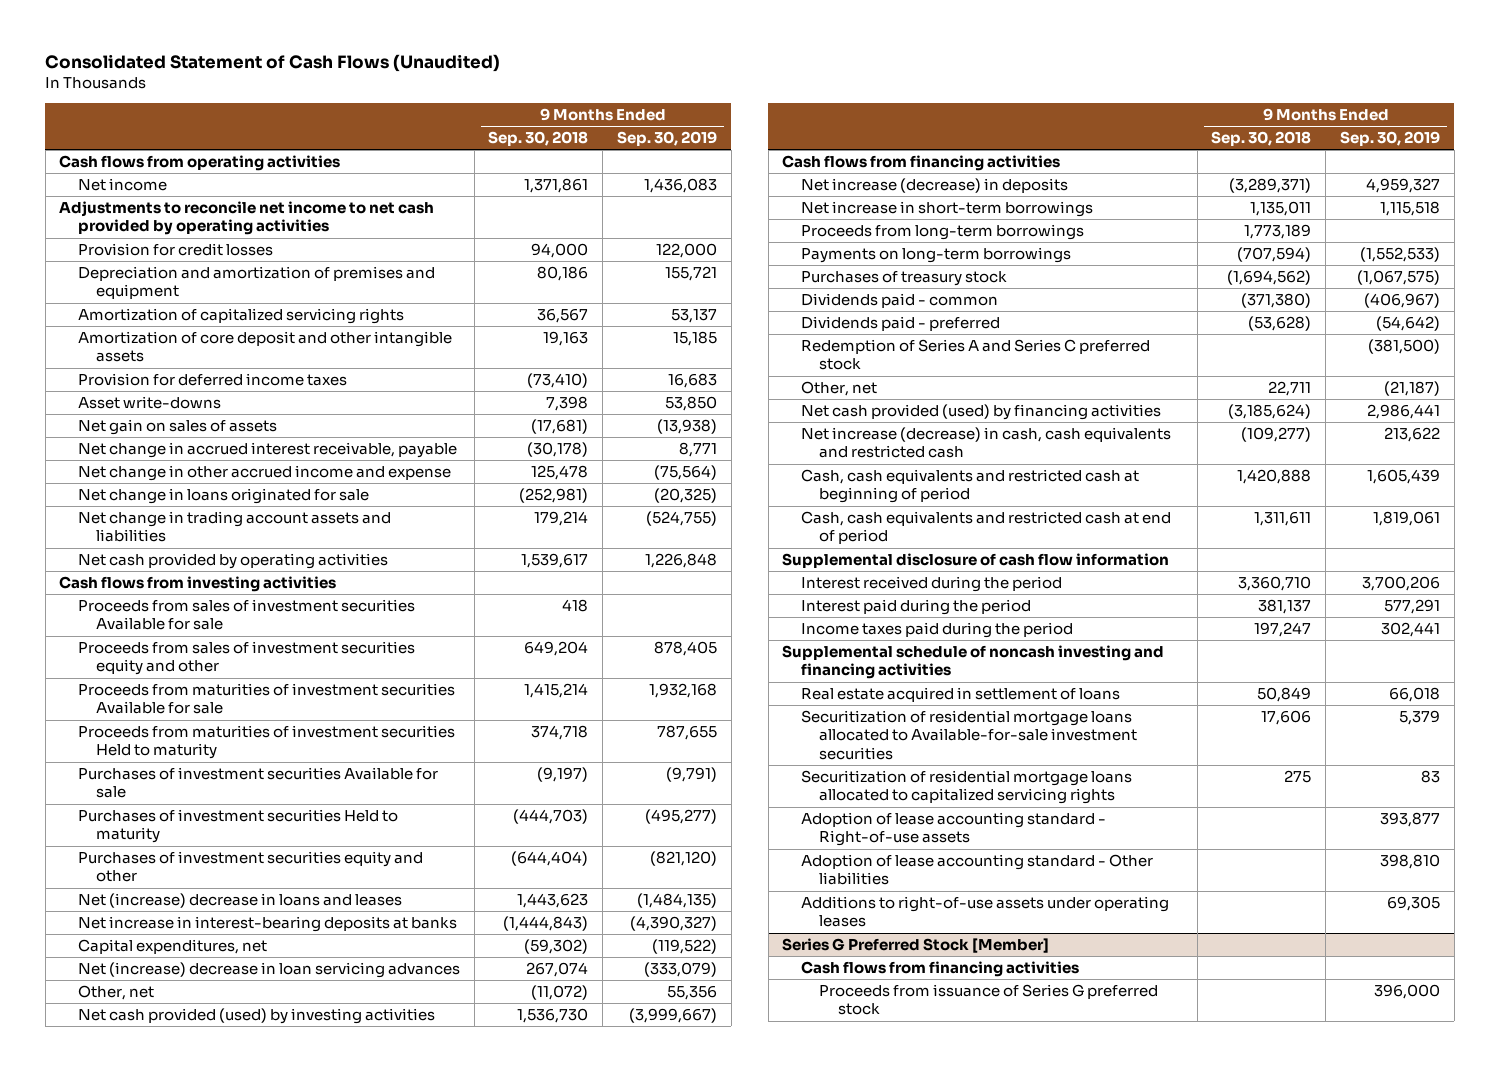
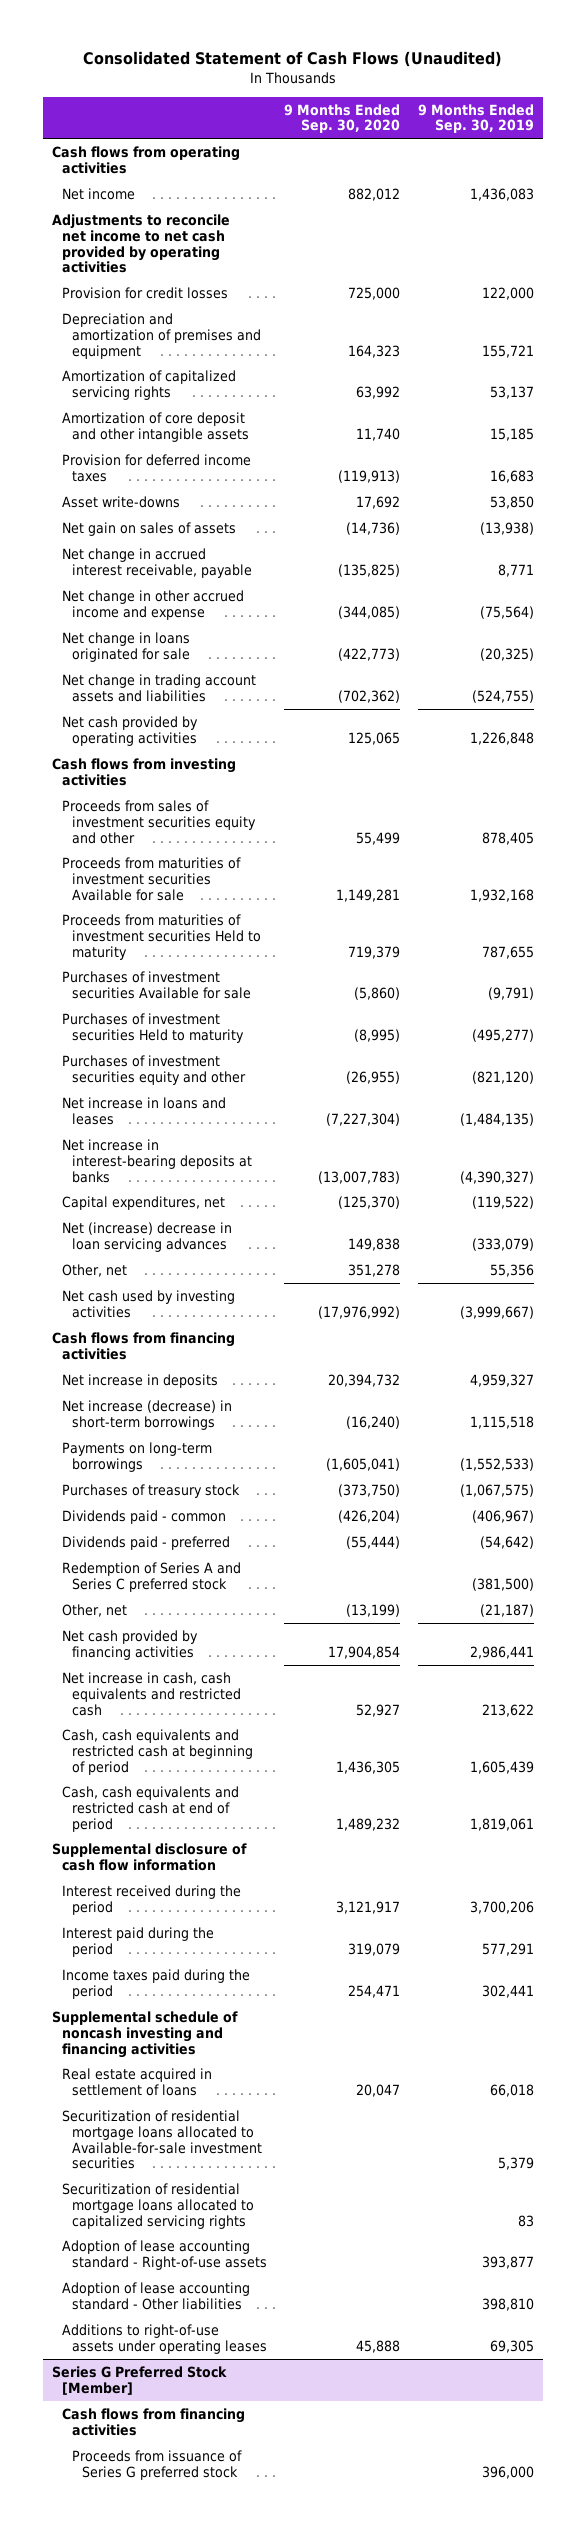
[488,130,589,146] Sep. 30, 2018 -> none
none -> [284,103,401,134] 9 Months Ended Sep. 30, 2020
[77,598,415,631] Proceeds from sales of investment securities Available for sale -> none
[77,892,402,908] Net (increase) decrease in loans and leases -> [61,1096,226,1125] Net increase in loans and leases
[77,1007,435,1024] Net cash provided (used) by investing activities -> [61,1289,235,1318] Net cash used by investing activities
[800,223,1084,240] Proceeds from long-term borrowings -> none
[800,177,1068,193] Net increase (decrease) in deposits -> [61,1373,218,1388] Net increase in deposits
[800,200,1093,217] Net increase in short-term borrowings -> [61,1399,232,1430] Net increase (decrease) in short-term borrowings
[800,403,1161,420] Net cash provided (used) by financing activities -> [61,1629,198,1660] Net cash provided by financing activities
[800,426,1171,459] Net increase (decrease) in cash, cash equivalents and restricted cash -> [61,1671,242,1716] Net increase in cash, cash equivalents and restricted cash

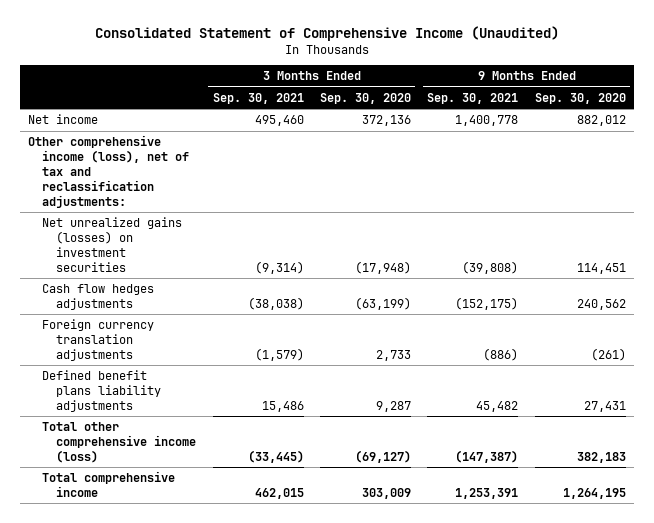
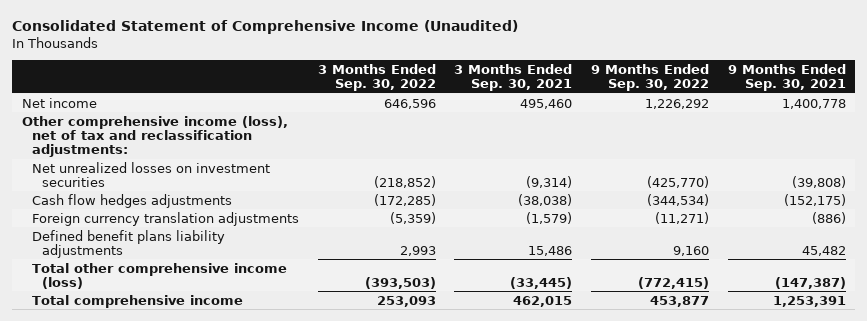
[319,92,411,104] Sep. 30, 2020 -> none
[534,92,626,104] Sep. 30, 2020 -> none
none -> [317,63,436,92] 3 Months Ended Sep. 30, 2022
none -> [591,63,710,92] 9 Months Ended Sep. 30, 2022
[42,216,183,272] Net unrealized gains (losses) on investment securities -> [31,161,270,187] Net unrealized losses on investment securities

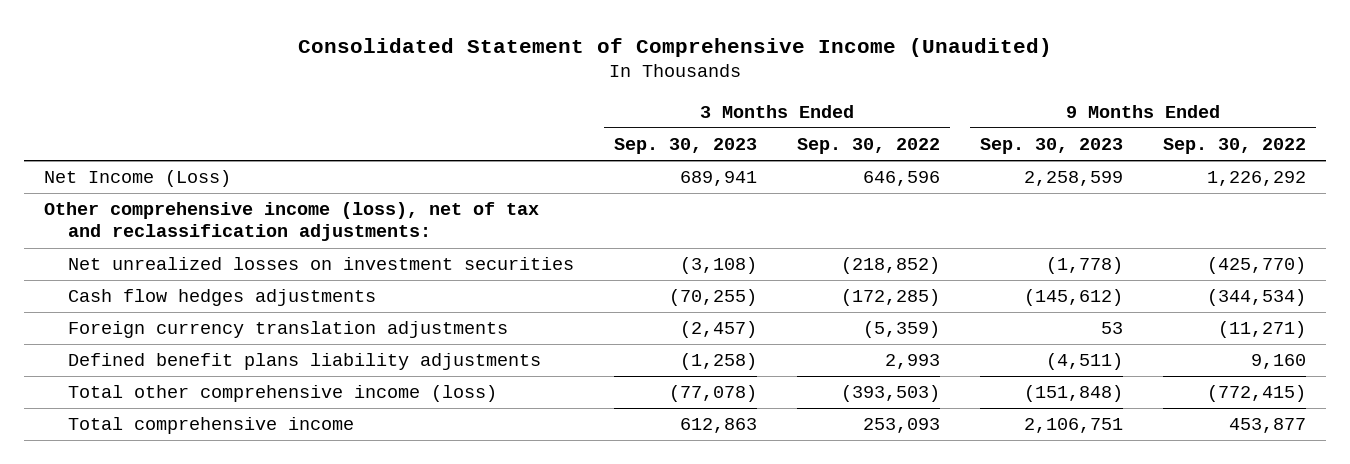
[454,63,573,92] 3 Months Ended Sep. 30, 2021 -> none
[727,63,846,92] 9 Months Ended Sep. 30, 2021 -> none
none -> [613,138,757,155] Sep. 30, 2023
none -> [979,138,1123,155] Sep. 30, 2023
[21,97,97,108] Net income -> [44,170,232,188] Net Income (Loss)

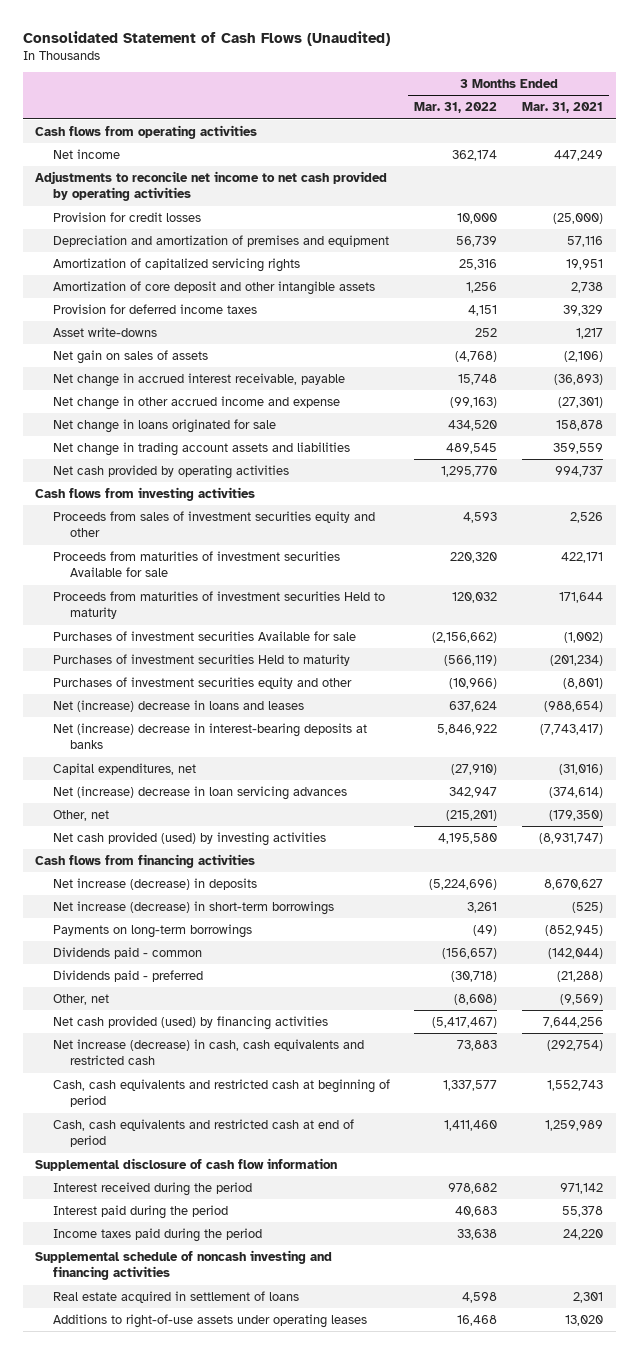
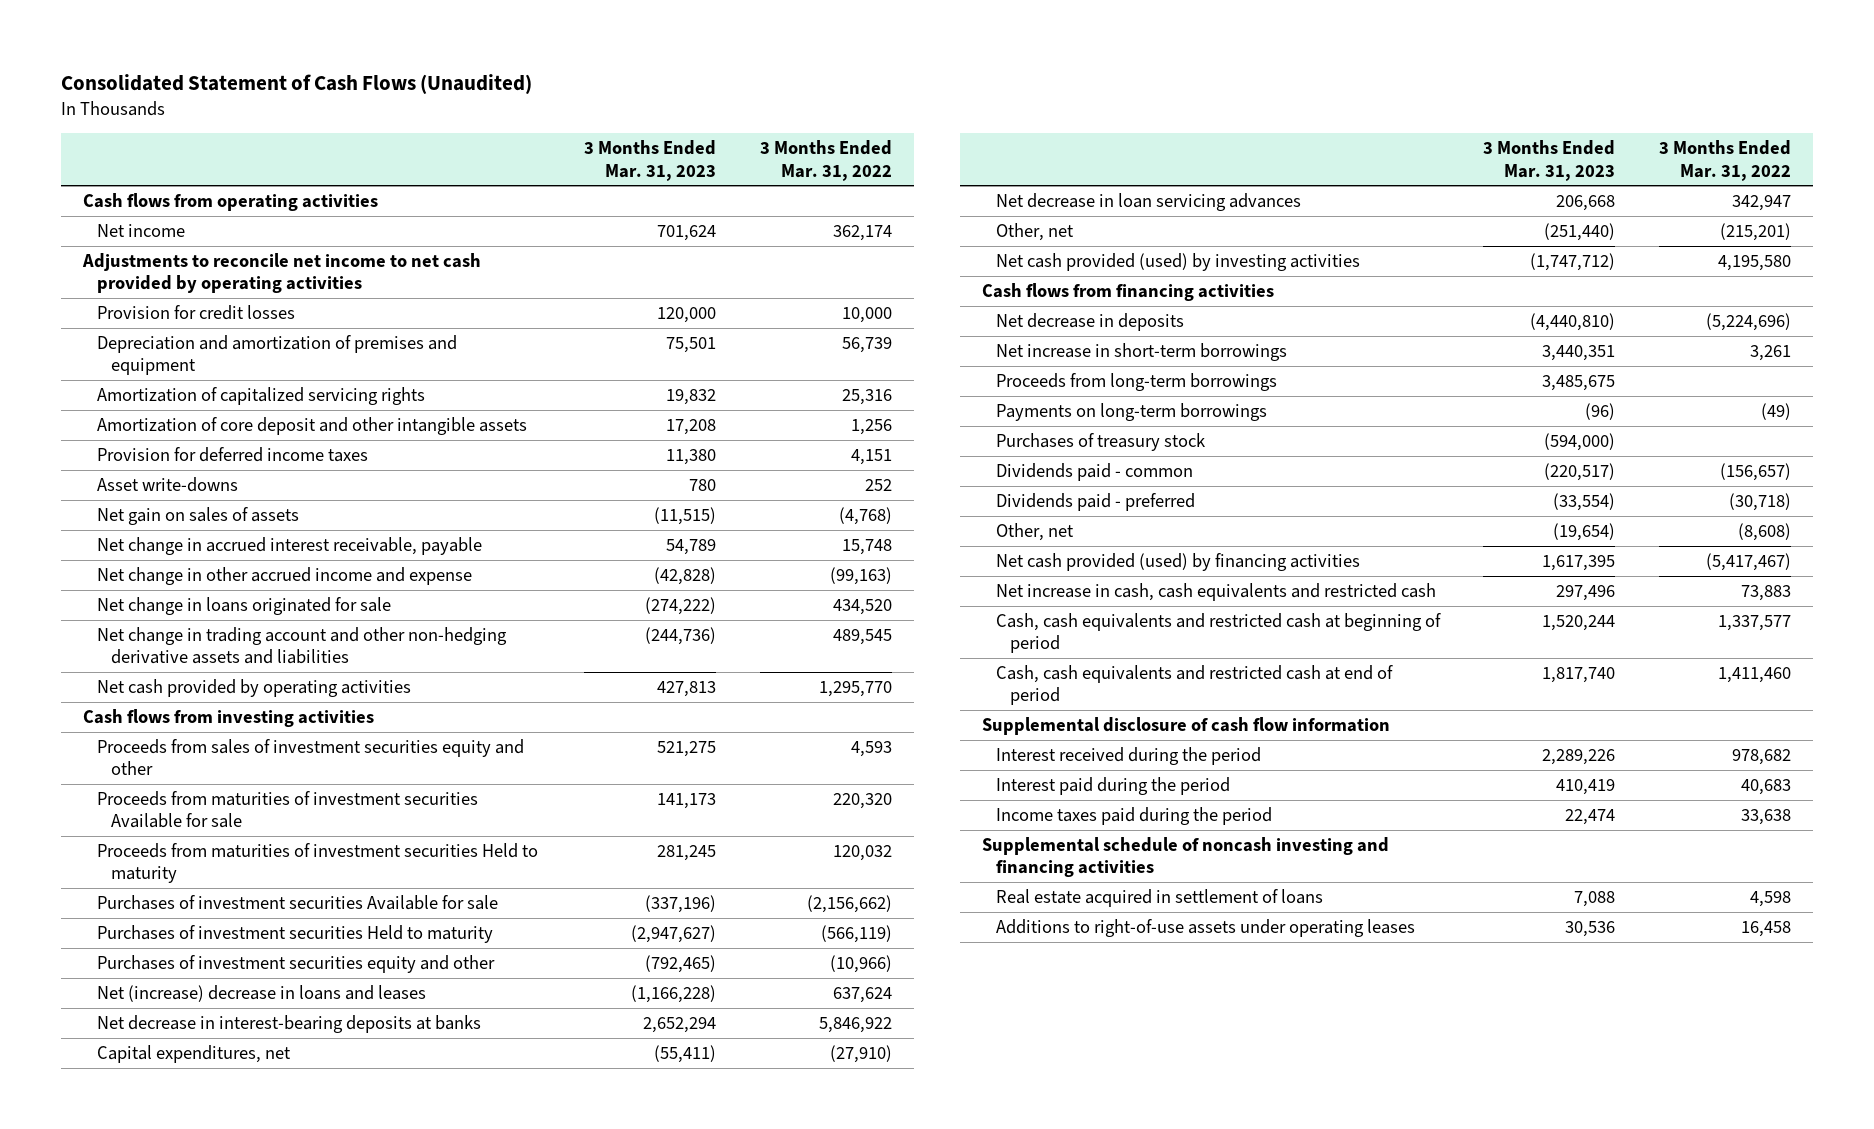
[522,102,604,114] Mar. 31, 2021 -> none
none -> [584,140,717,181] 3 Months Ended Mar. 31, 2023
[52,441,350,456] Net change in trading account assets and liabilities -> [96,626,507,665] Net change in trading account and other non-hedging derivative assets and liabilities
[52,722,367,750] Net (increase) decrease in interest-bearing deposits at banks -> [96,1014,481,1033] Net decrease in interest-bearing deposits at banks
[52,785,347,800] Net (increase) decrease in loan servicing advances -> [995,192,1301,211] Net decrease in loan servicing advances
[52,877,257,890] Net increase (decrease) in deposits -> [995,312,1184,331] Net decrease in deposits
[52,900,334,915] Net increase (decrease) in short-term borrowings -> [995,342,1287,361] Net increase in short-term borrowings
none -> [995,372,1277,391] Proceeds from long-term borrowings
none -> [995,432,1205,451] Purchases of treasury stock
[52,1038,364,1066] Net increase (decrease) in cash, cash equivalents and restricted cash -> [995,582,1436,601] Net increase in cash, cash equivalents and restricted cash
[457,1314,498,1326] 16,468 -> [1740,920,1791,937] 16,458

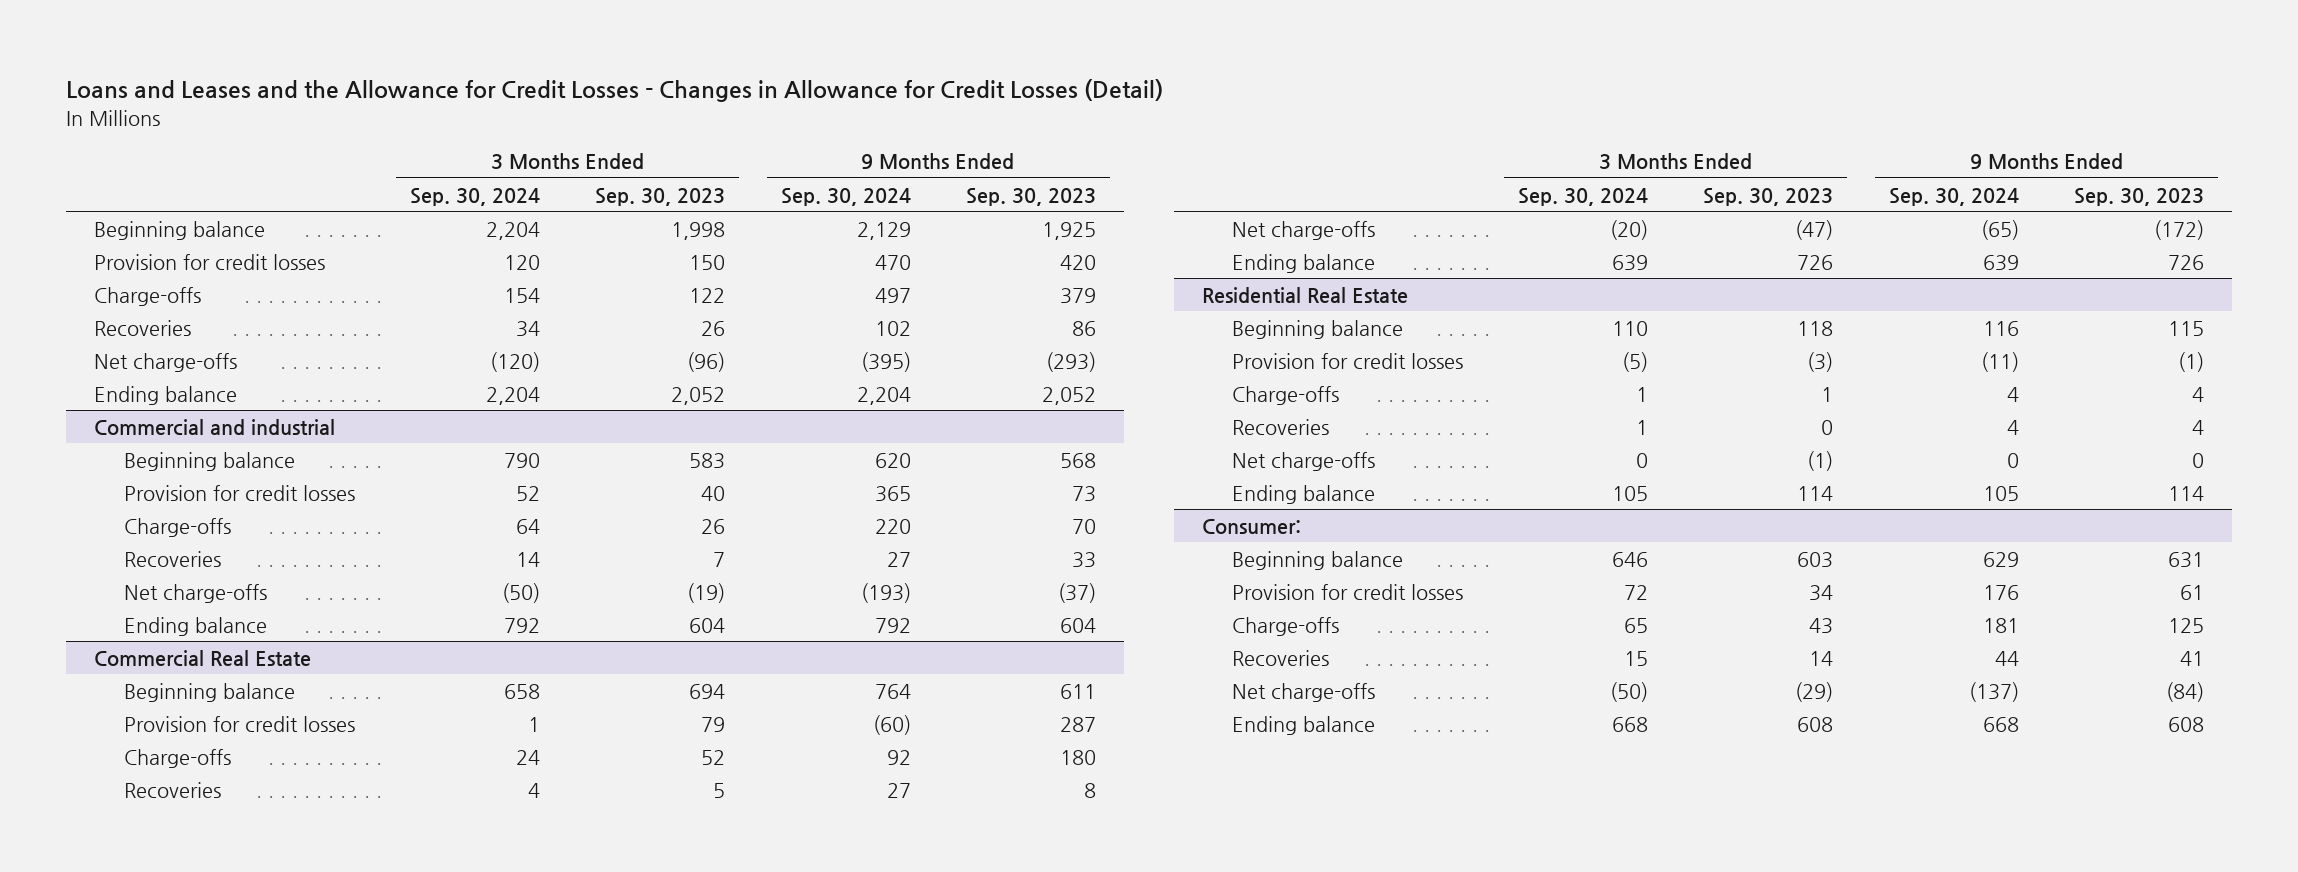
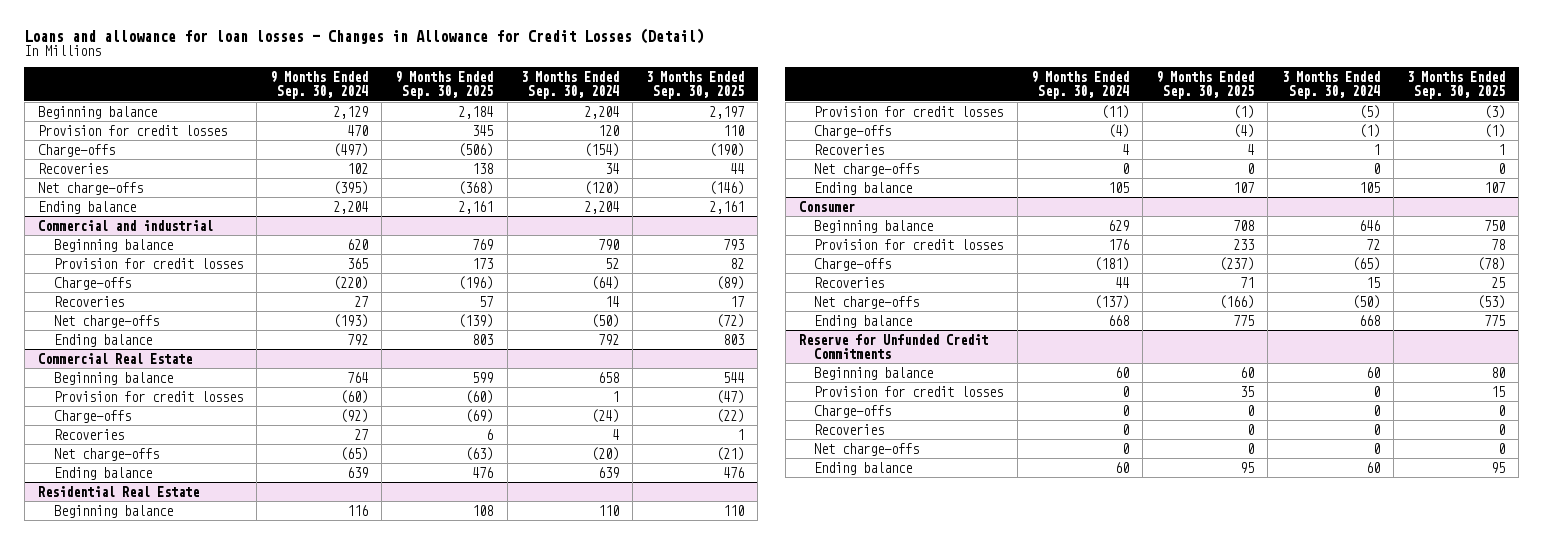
[66,79,1164,103] Loans and Leases and the Allowance for Credit Losses - Changes in Allowance for Credit Losses (Detail) -> [24,27,705,44] Loans and allowance for loan losses - Changes in Allowance for Credit Losses (Detail)
[595,187,726,206] Sep. 30, 2023 -> none
[966,187,1097,206] Sep. 30, 2023 -> none
none -> [395,71,494,100] 9 Months Ended Sep. 30, 2025
none -> [646,71,745,100] 3 Months Ended Sep. 30, 2025
[503,287,540,303] 154 -> [583,142,619,157] (154)
[874,287,911,303] 497 -> [332,142,368,157] (497)
[515,518,540,534] 64 -> [590,275,619,290] (64)
[874,518,911,534] 220 -> [332,275,368,290] (220)
[515,749,540,765] 24 -> [590,408,619,423] (24)
[886,749,911,765] 92 -> [339,408,368,423] (92)
[1636,386,1649,402] 1 -> [1358,123,1380,138] (1)
[2006,386,2019,402] 4 -> [1107,123,1129,138] (4)
[1201,518,1301,534] Consumer: -> [798,200,855,212] Consumer
[1624,617,1649,633] 65 -> [1351,256,1380,271] (65)
[1982,617,2019,633] 181 -> [1093,256,1129,271] (181)
none -> [798,333,988,359] Reserve for Unfunded Credit Commitments
none -> [814,366,934,380] Beginning balance
none -> [814,385,1004,397] Provision for credit losses
none -> [814,404,892,418] Charge-offs
none -> [814,423,885,435] Recoveries
none -> [814,442,920,456] Net charge-offs
none -> [814,461,913,475] Ending balance

